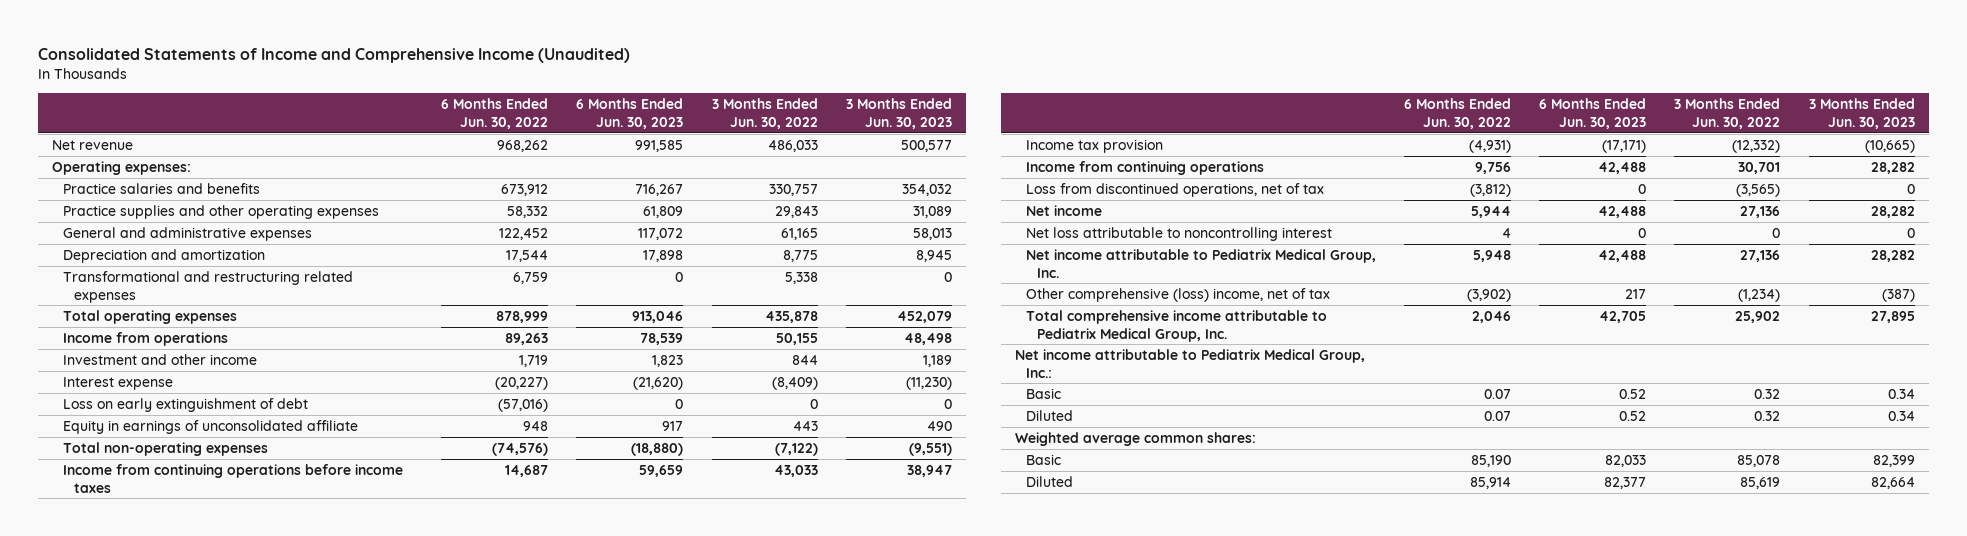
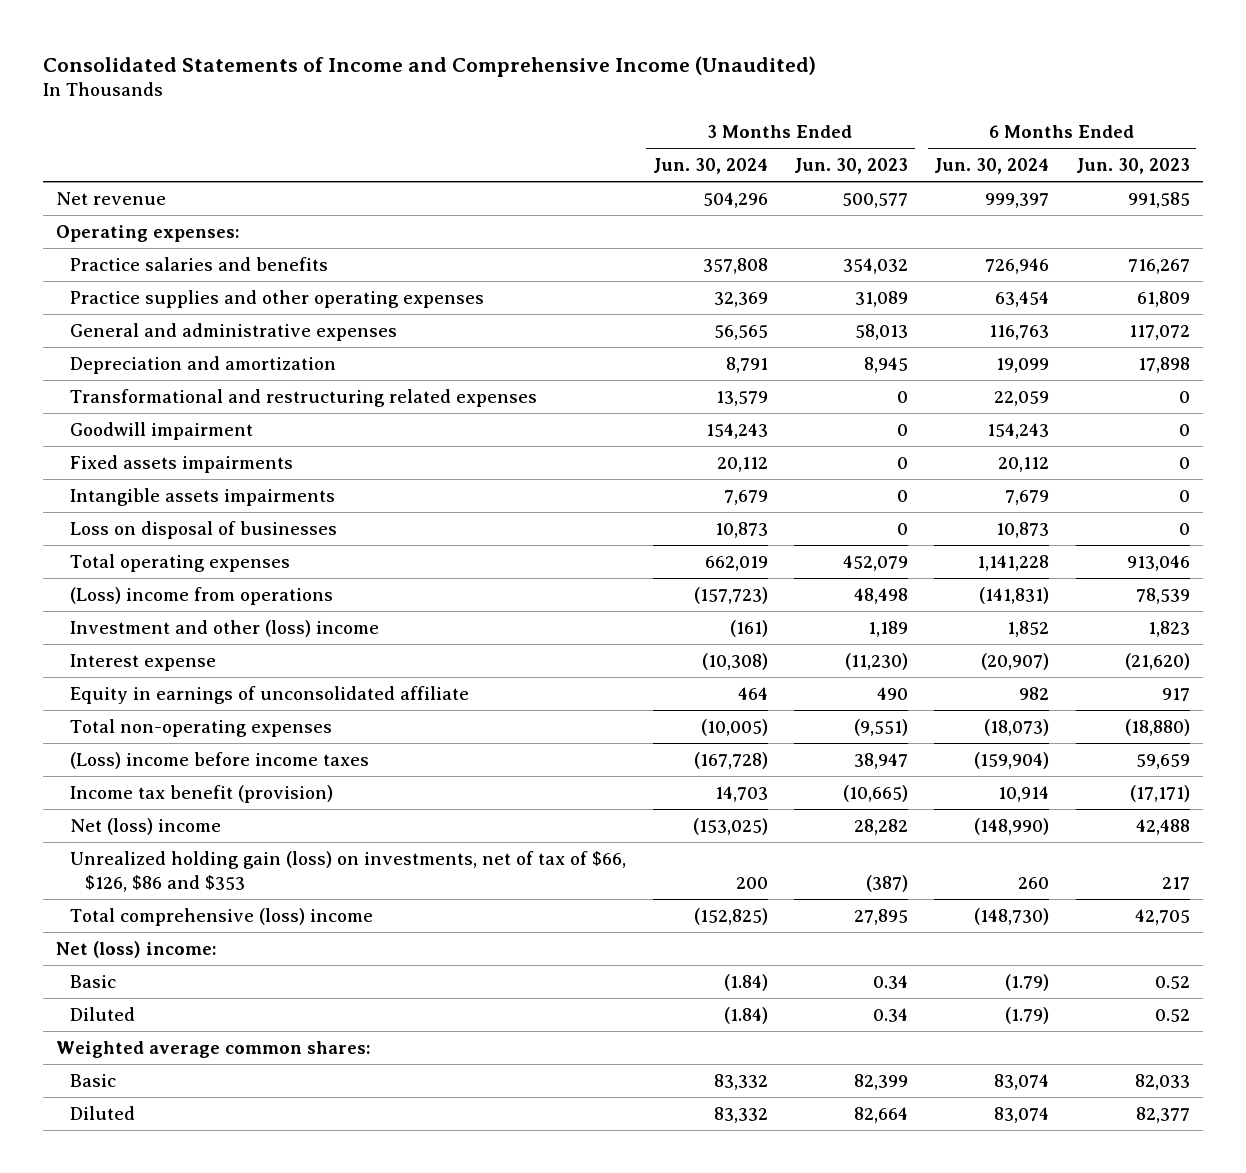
[441,97,549,129] 6 Months Ended Jun. 30, 2022 -> none
[711,97,818,129] 3 Months Ended Jun. 30, 2022 -> none
none -> [652,158,768,175] Jun. 30, 2024
none -> [934,158,1050,175] Jun. 30, 2024
none -> [70,421,254,440] Goodwill impairment
none -> [70,454,294,473] Fixed assets impairments
none -> [70,487,336,506] Intangible assets impairments
none -> [70,520,338,539] Loss on disposal of businesses
[63,331,229,346] Income from operations -> [70,586,334,605] (Loss) income from operations
[63,353,258,365] Investment and other income -> [70,619,380,637] Investment and other (loss) income
[63,397,309,412] Loss on early extinguishment of debt -> none
[1025,160,1264,175] Income from continuing operations -> none
[1025,182,1324,197] Loss from discontinued operations, net of tax -> none
[1025,226,1332,241] Net loss attributable to noncontrolling interest -> none
[1025,248,1376,278] Net income attributable to Pediatrix Medical Group, Inc. -> none
[63,463,404,493] Income from continuing operations before income taxes -> [70,751,370,769] (Loss) income before income taxes
[1025,138,1163,153] Income tax provision -> [70,784,334,803] Income tax benefit (provision)
[1025,204,1102,216] Net income -> [70,817,222,835] Net (loss) income
[1025,287,1330,302] Other comprehensive (loss) income, net of tax -> [70,850,627,892] Unrealized holding gain (loss) on investments, net of tax of $66, $126, $86 and $353
[1025,309,1327,342] Total comprehensive income attributable to Pediatrix Medical Group, Inc. -> [70,907,374,926] Total comprehensive (loss) income
[1015,348,1366,378] Net income attributable to Pediatrix Medical Group, Inc.: -> [56,940,218,958] Net (loss) income:

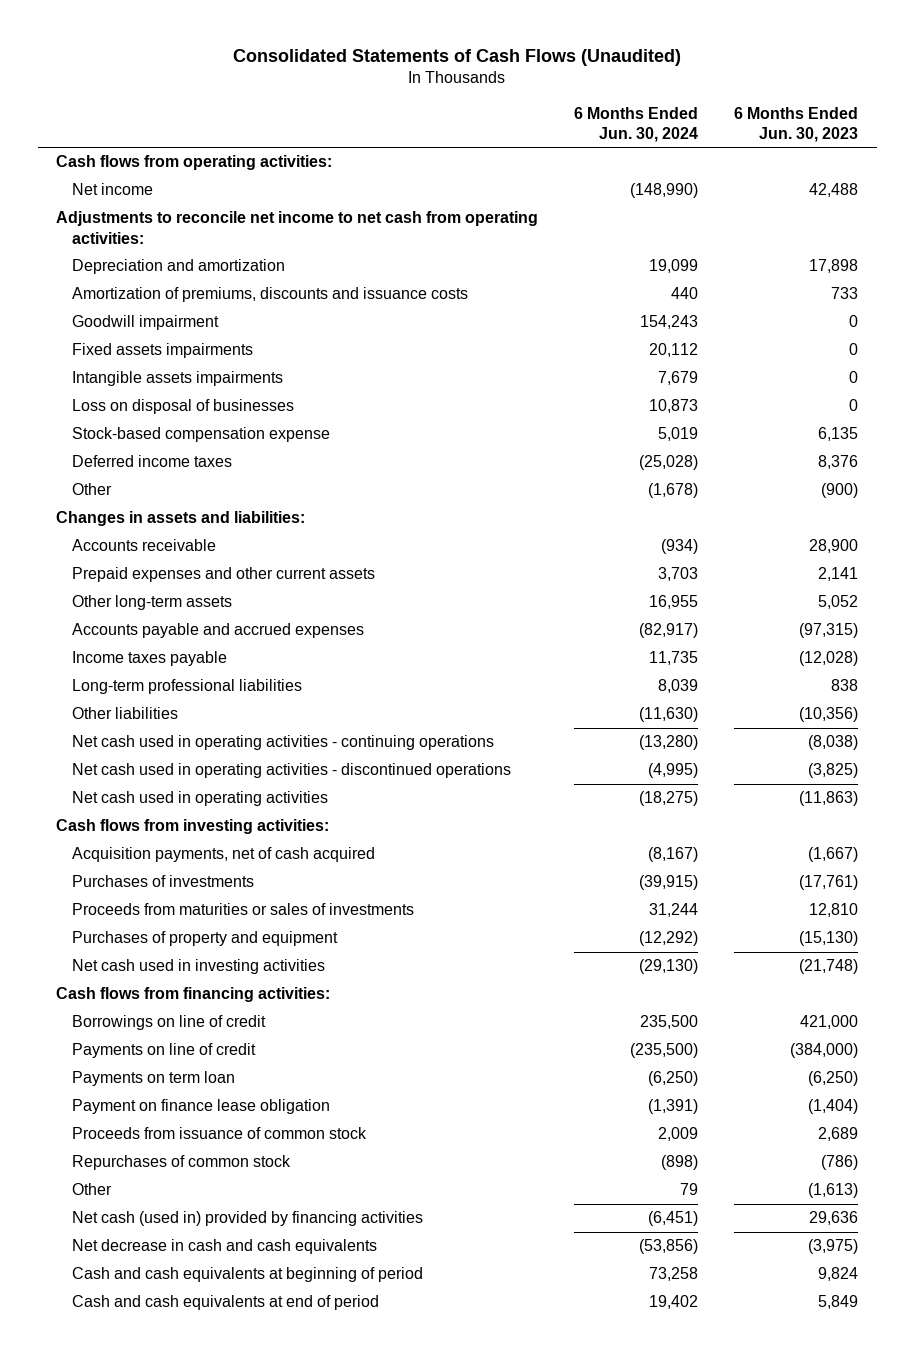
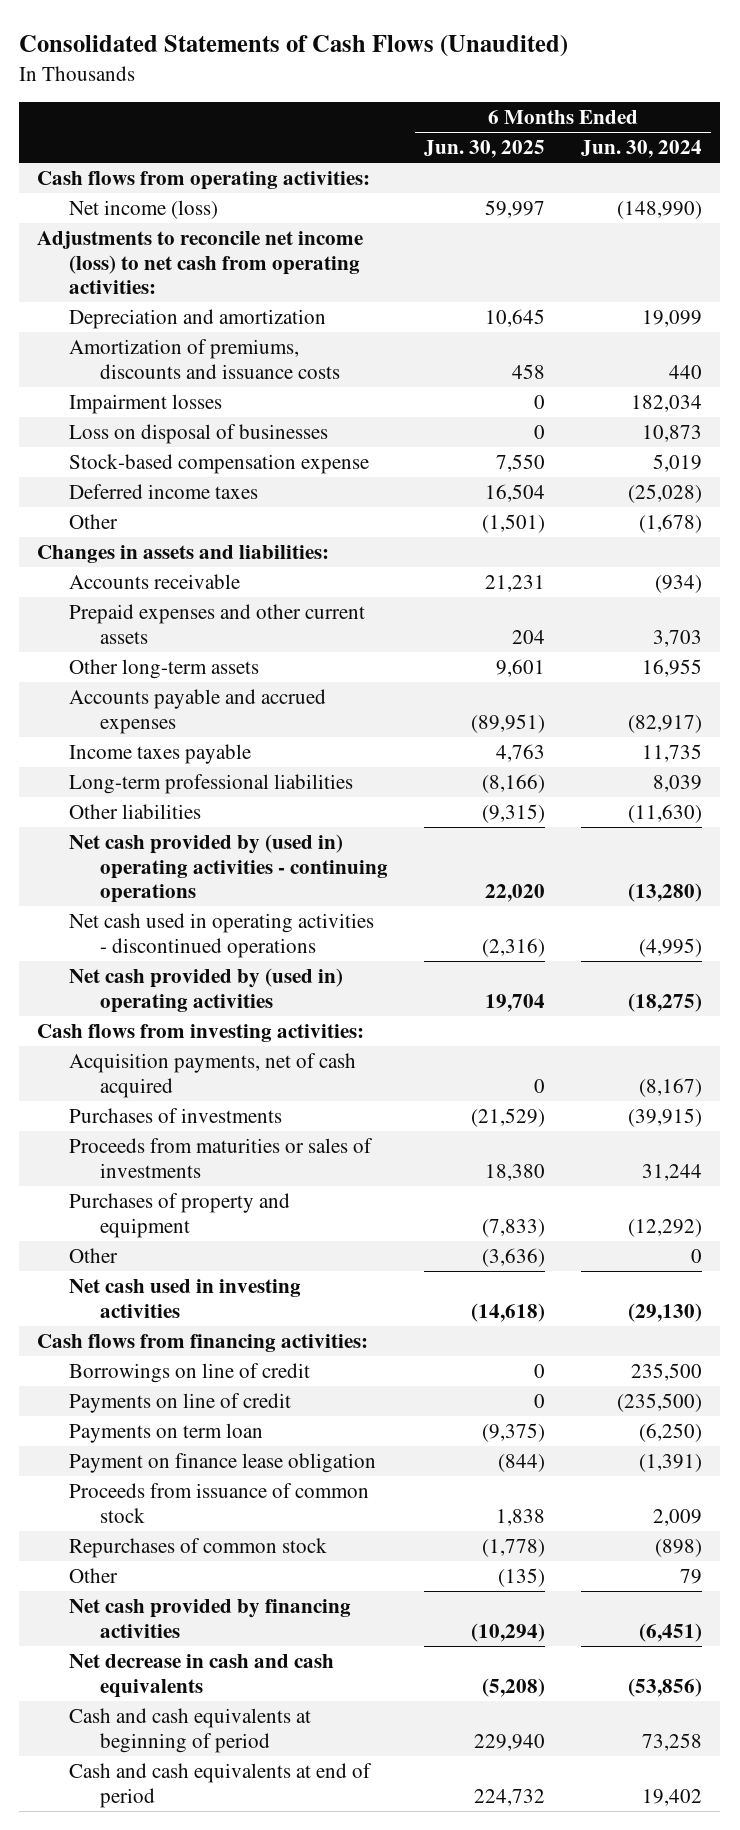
[734,106,859,142] 6 Months Ended Jun. 30, 2023 -> none
none -> [423,140,545,159] Jun. 30, 2025
[71,183,153,196] Net income -> [68,200,218,220] Net income (loss)
[55,211,538,244] Adjustments to reconcile net income to net cash from operating activities: -> [37,231,364,295] Adjustments to reconcile net income (loss) to net cash from operating activities:
[71,315,219,331] Goodwill impairment -> none
[71,343,253,359] Fixed assets impairments -> none
[71,371,283,387] Intangible assets impairments -> none
none -> [68,394,222,415] Impairment losses
[71,735,494,751] Net cash used in operating activities - continuing operations -> [68,834,388,904] Net cash provided by (used in) operating activities - continuing operations
[71,791,328,807] Net cash used in operating activities -> [68,968,343,1013] Net cash provided by (used in) operating activities
none -> [68,1248,118,1264] Other
[71,1211,423,1227] Net cash (used in) provided by financing activities -> [68,1599,351,1638] Net cash provided by financing activities

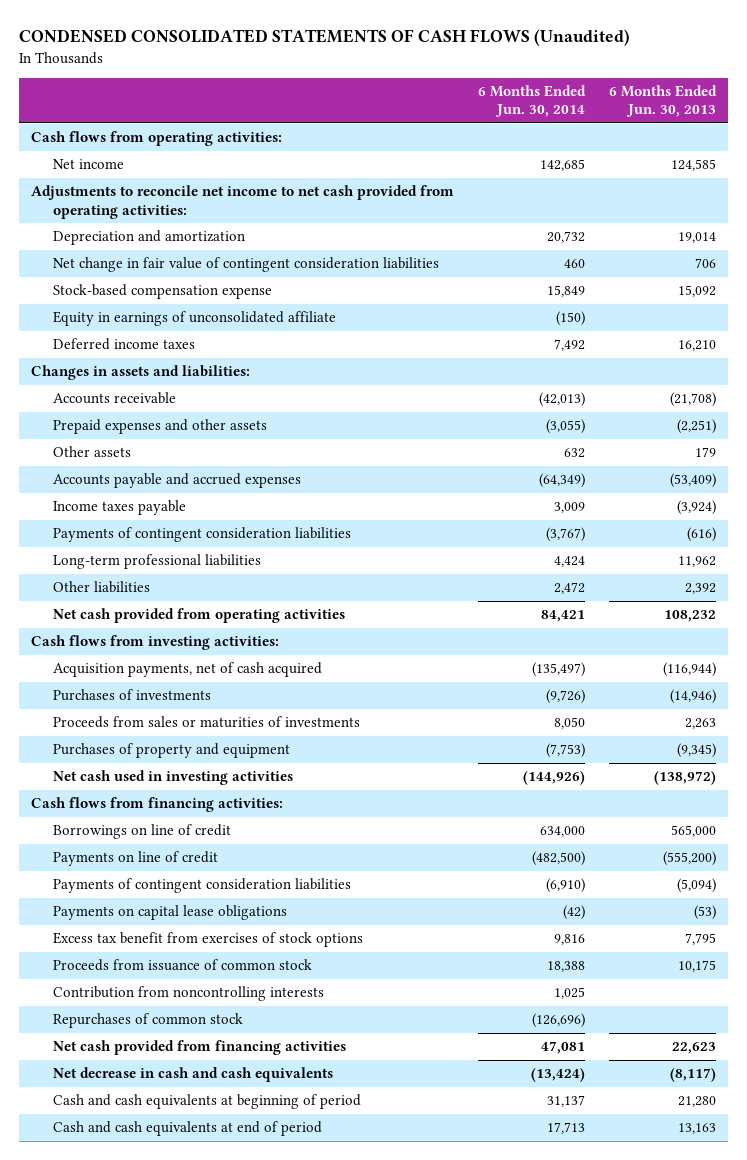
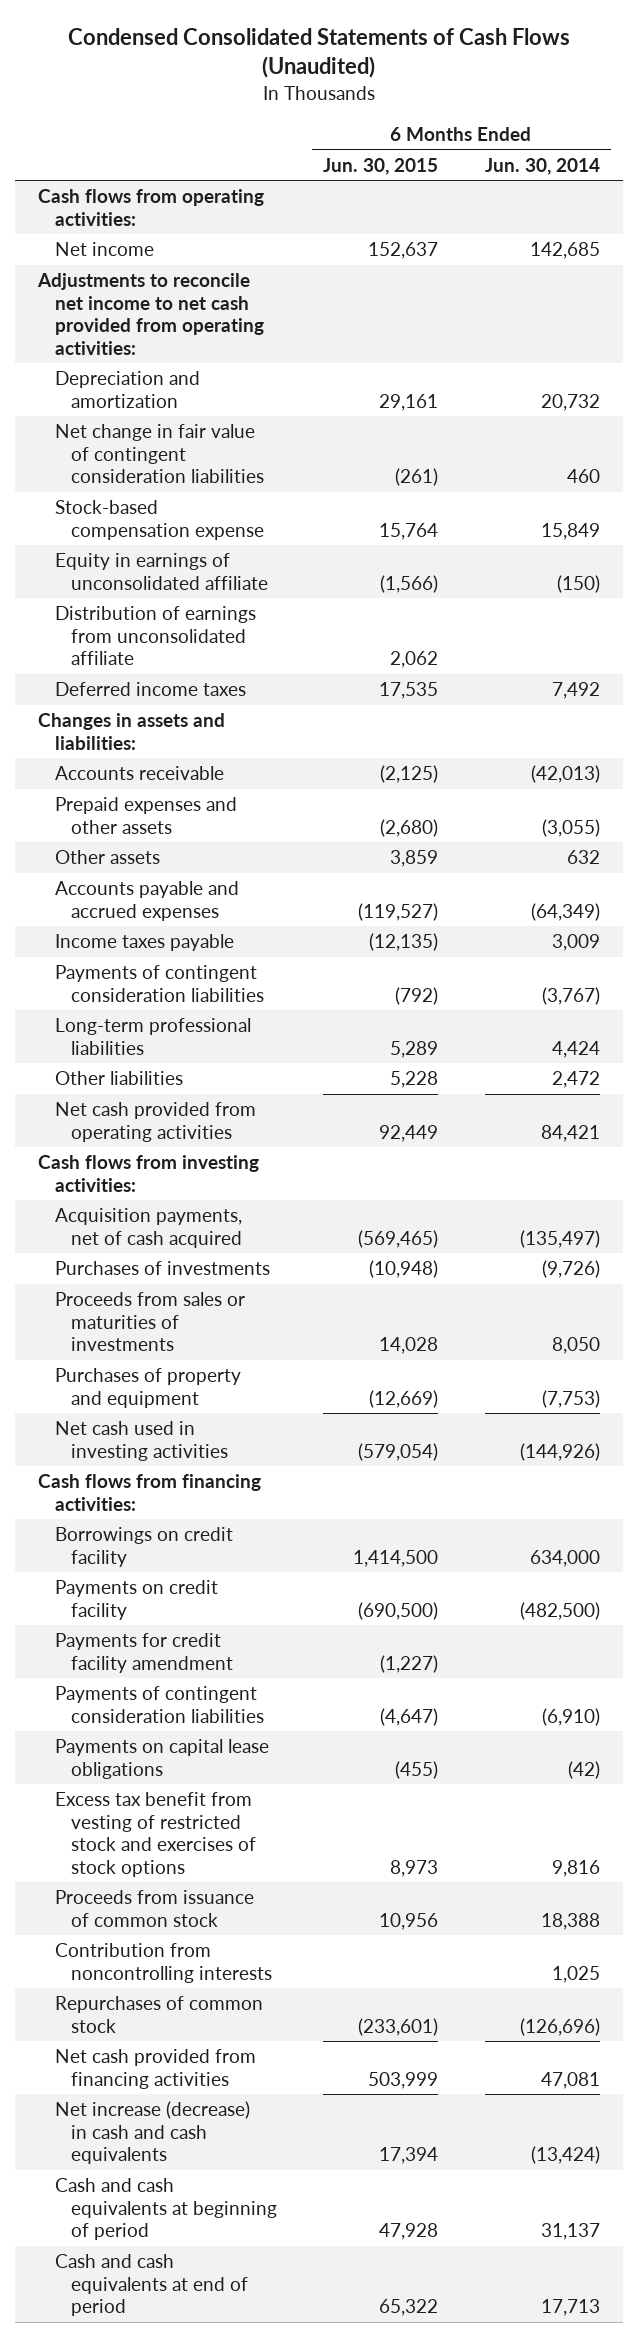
[18,29,630,47] CONDENSED CONSOLIDATED STATEMENTS OF CASH FLOWS (Unaudited) -> [68,27,571,79] Condensed Consolidated Statements of Cash Flows (Unaudited)
[609,84,718,118] 6 Months Ended Jun. 30, 2013 -> none
none -> [323,157,439,175] Jun. 30, 2015
none -> [54,606,256,666] Distribution of earnings from unconsolidated affiliate
[53,824,232,840] Borrowings on line of credit -> [54,1527,233,1567] Borrowings on credit facility
[53,851,219,867] Payments on line of credit -> [54,1580,218,1620] Payments on credit facility
none -> [54,1633,234,1673] Payments for credit facility amendment
[53,932,364,948] Excess tax benefit from exercises of stock options -> [54,1792,257,1877] Excess tax benefit from vesting of restricted stock and exercises of stock options
[53,1067,334,1083] Net decrease in cash and cash equivalents -> [54,2101,250,2165] Net increase (decrease) in cash and cash equivalents

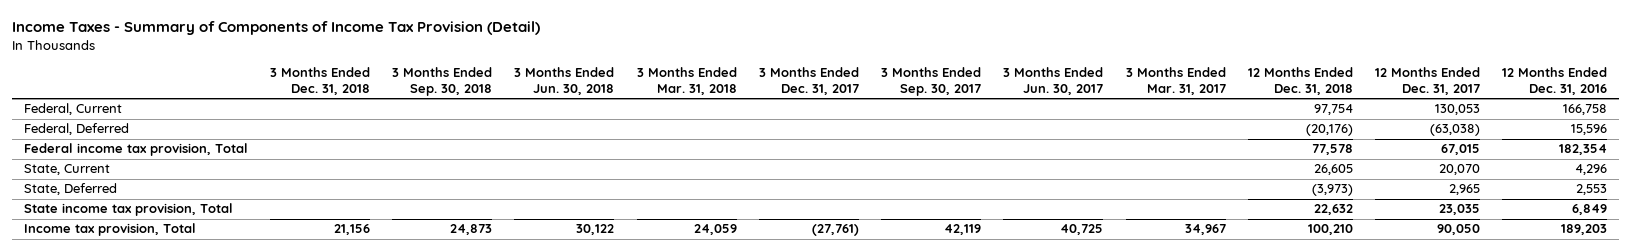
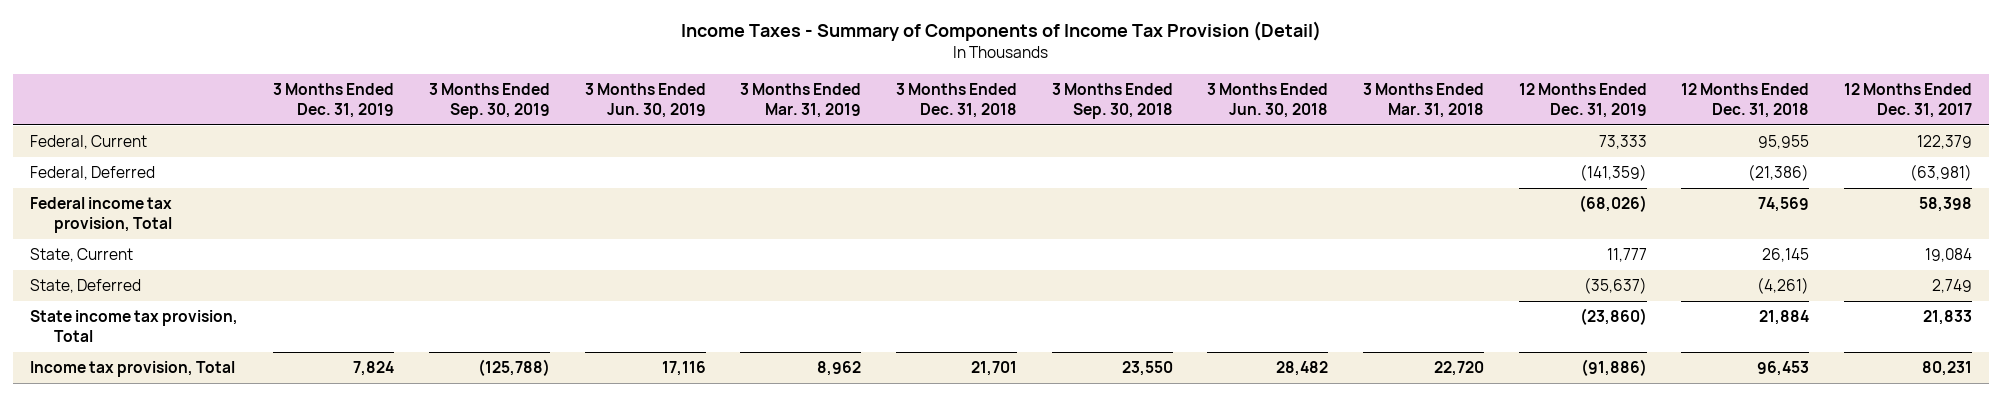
[758,67,859,95] 3 Months Ended Dec. 31, 2017 -> none
[881,67,982,96] 3 Months Ended Sep. 30, 2017 -> none
[1003,67,1104,95] 3 Months Ended Jun. 30, 2017 -> none
[1125,67,1226,95] 3 Months Ended Mar. 31, 2017 -> none
[1502,67,1608,95] 12 Months Ended Dec. 31, 2016 -> none
none -> [273,82,395,118] 3 Months Ended Dec. 31, 2019
none -> [428,82,550,119] 3 Months Ended Sep. 30, 2019
none -> [584,82,706,118] 3 Months Ended Jun. 30, 2019
none -> [740,82,862,118] 3 Months Ended Mar. 31, 2019
none -> [1518,82,1647,118] 12 Months Ended Dec. 31, 2019
[1313,104,1353,116] 97,754 -> [1758,135,1810,150] 95,955
[1435,104,1481,116] 130,053 -> [1917,135,1973,150] 122,379
[1305,124,1353,137] (20,176) -> [1748,164,1810,182] (21,386)
[1430,124,1481,137] (63,038) -> [1910,164,1973,182] (63,981)
[1311,144,1353,156] 77,578 -> [1758,197,1810,213] 74,569
[1441,144,1481,156] 67,015 -> [1919,197,1973,213] 58,398
[1313,164,1353,176] 26,605 -> [1762,248,1810,263] 26,145
[1439,164,1481,176] 20,070 -> [1925,248,1973,263] 19,084
[1311,184,1353,197] (3,973) -> [1757,277,1810,295] (4,261)
[1449,184,1481,196] 2,965 -> [1932,279,1973,294] 2,749
[1313,204,1353,216] 22,632 -> [1759,310,1810,326] 21,884
[1439,204,1481,216] 23,035 -> [1923,310,1973,326] 21,833
[333,224,370,236] 21,156 -> [970,361,1017,377] 21,701
[450,224,493,236] 24,873 -> [1121,361,1173,377] 23,550
[576,224,615,236] 30,122 -> [1276,361,1329,377] 28,482
[693,224,737,236] 24,059 -> [1434,361,1485,377] 22,720
[1307,224,1353,236] 100,210 -> [1757,361,1810,377] 96,453
[1437,224,1481,236] 90,050 -> [1922,361,1973,377] 80,231

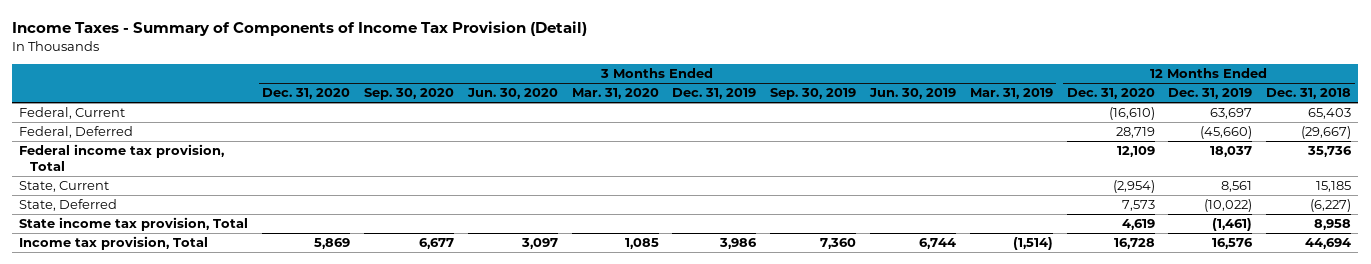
[895,82,1017,118] 3 Months Ended Dec. 31, 2018 -> none
[1051,82,1173,119] 3 Months Ended Sep. 30, 2018 -> none
[1207,82,1329,118] 3 Months Ended Jun. 30, 2018 -> none
[1363,82,1485,118] 3 Months Ended Mar. 31, 2018 -> none
[1844,82,1973,118] 12 Months Ended Dec. 31, 2017 -> none
none -> [262,88,351,100] Dec. 31, 2020
none -> [363,88,454,101] Sep. 30, 2020
none -> [466,88,558,100] Jun. 30, 2020
none -> [571,88,659,100] Mar. 31, 2020
none -> [1066,88,1155,100] Dec. 31, 2020
[1598,135,1647,150] 73,333 -> [1210,108,1253,120] 63,697
[1758,135,1810,150] 95,955 -> [1308,108,1352,120] 65,403
[1579,164,1647,182] (141,359) -> [1200,126,1253,140] (45,660)
[1748,164,1810,182] (21,386) -> [1301,126,1352,140] (29,667)
[1578,195,1647,213] (68,026) -> [1210,146,1253,158] 18,037
[1758,197,1810,213] 74,569 -> [1307,146,1353,158] 35,736
[1606,248,1647,263] 11,777 -> [1221,181,1253,193] 8,561
[1762,248,1810,263] 26,145 -> [1316,181,1352,193] 15,185
[1583,277,1647,295] (35,637) -> [1204,199,1253,213] (10,022)
[1757,277,1810,295] (4,261) -> [1310,199,1352,213] (6,227)
[1579,308,1647,326] (23,860) -> [1212,218,1253,232] (1,461)
[1759,310,1810,326] 21,884 -> [1314,219,1352,231] 8,958
[353,361,395,377] 7,824 -> [719,238,758,250] 3,986
[477,359,550,377] (125,788) -> [820,238,857,250] 7,360
[661,361,706,377] 17,116 -> [918,238,956,250] 6,744
[817,361,862,377] 8,962 -> [1012,237,1053,251] (1,514)
[1580,359,1647,377] (91,886) -> [1212,238,1254,250] 16,576
[1757,361,1810,377] 96,453 -> [1305,238,1352,250] 44,694

